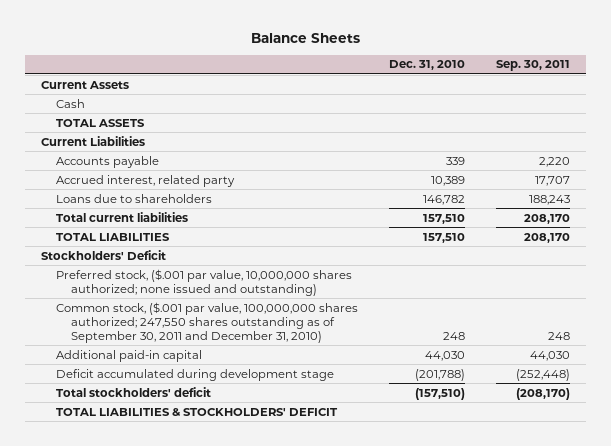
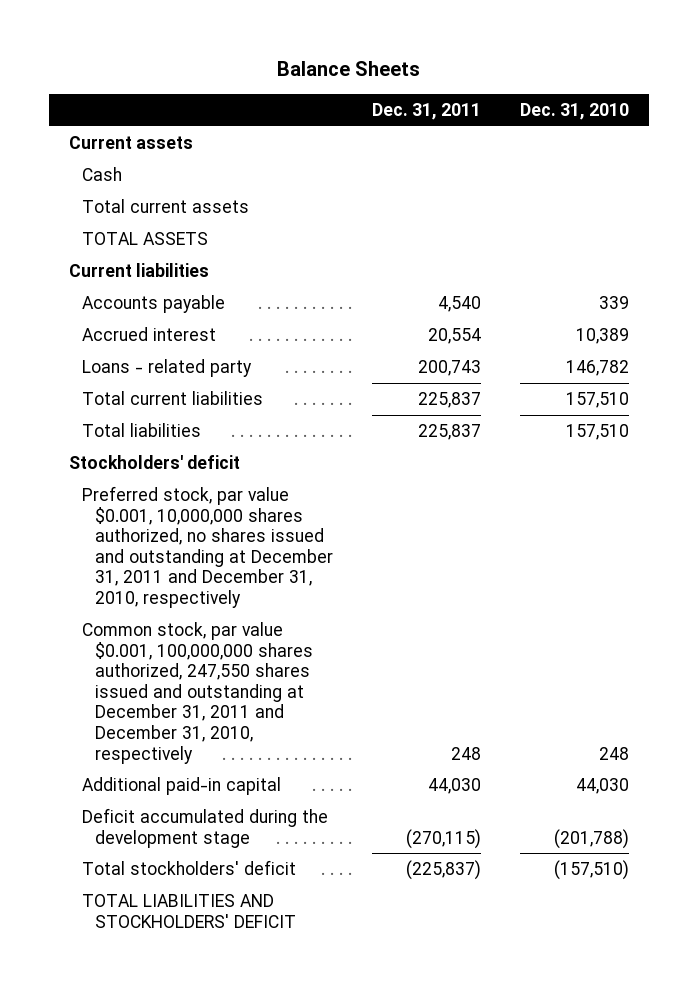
[496,60,571,72] Sep. 30, 2011 -> none
none -> [372,102,482,120] Dec. 31, 2011
[40,80,129,89] Current Assets -> [68,136,193,150] Current assets
none -> [81,199,249,214] Total current assets
[40,135,145,146] Current Liabilities -> [68,263,209,278] Current liabilities
[55,174,235,187] Accrued interest, related party -> [81,327,216,342] Accrued interest
[55,193,212,203] Loans due to shareholders -> [81,359,252,378] Loans - related party
[55,232,170,241] TOTAL LIABILITIES -> [81,423,201,438] Total liabilities
[40,249,166,260] Stockholders' Deficit -> [68,455,240,470] Stockholders' deficit
[55,268,352,296] Preferred stock, ($.001 par value, 10,000,000 shares authorized; none issued and outstanding) -> [81,486,333,608] Preferred stock, par value $0.001, 10,000,000 shares authorized, no shares issued and outstanding at December 31, 2011 and December 31, 2010, respectively
[55,301,358,343] Common stock, ($.001 par value, 100,000,000 shares authorized; 247,550 shares outstanding as of September 30, 2011 and December 31, 2010) -> [81,622,313,764] Common stock, par value $0.001, 100,000,000 shares authorized, 247,550 shares issued and outstanding at December 31, 2011 and December 31, 2010, respectively
[55,368,334,381] Deficit accumulated during development stage -> [81,808,328,848] Deficit accumulated during the development stage
[55,407,338,416] TOTAL LIABILITIES & STOCKHOLDERS' DEFICIT -> [81,894,296,928] TOTAL LIABILITIES AND STOCKHOLDERS' DEFICIT

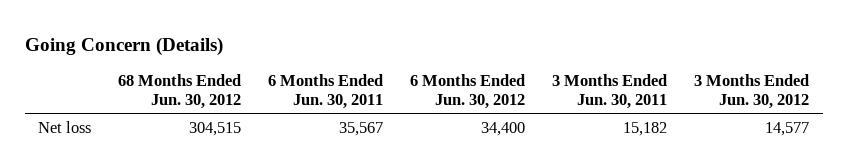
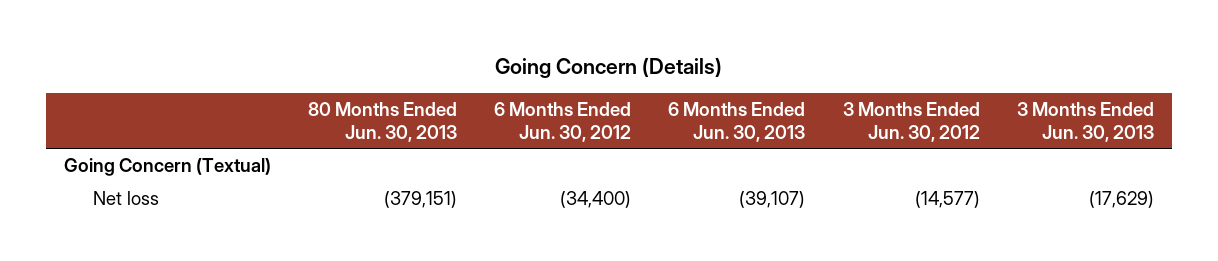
[118,73,242,110] 68 Months Ended Jun. 30, 2012 -> none
[268,73,384,110] 6 Months Ended Jun. 30, 2011 -> none
[552,73,668,110] 3 Months Ended Jun. 30, 2011 -> none
none -> [308,101,458,142] 80 Months Ended Jun. 30, 2013
none -> [668,101,806,142] 6 Months Ended Jun. 30, 2013
none -> [1016,101,1154,142] 3 Months Ended Jun. 30, 2013
none -> [64,158,272,177] Going Concern (Textual)
[481,121,526,136] 34,400 -> [560,191,632,209] (34,400)
[765,121,810,136] 14,577 -> [914,191,980,209] (14,577)

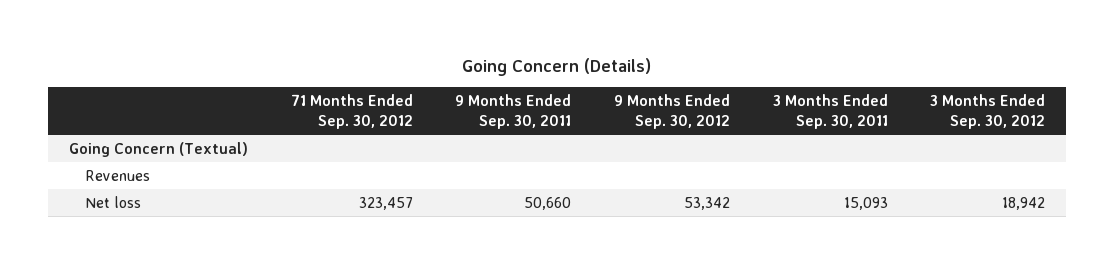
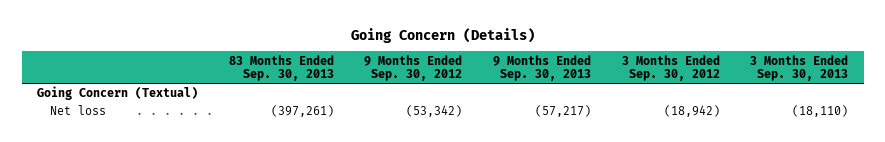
[290,94,413,129] 71 Months Ended Sep. 30, 2012 -> none
[455,94,572,129] 9 Months Ended Sep. 30, 2011 -> none
[772,94,888,129] 3 Months Ended Sep. 30, 2011 -> none
none -> [228,54,334,82] 83 Months Ended Sep. 30, 2013
none -> [492,54,591,82] 9 Months Ended Sep. 30, 2013
none -> [750,54,849,82] 3 Months Ended Sep. 30, 2013
[84,169,150,181] Revenues -> none
[683,196,730,210] 53,342 -> [406,105,463,118] (53,342)
[1002,196,1046,210] 18,942 -> [663,105,720,118] (18,942)

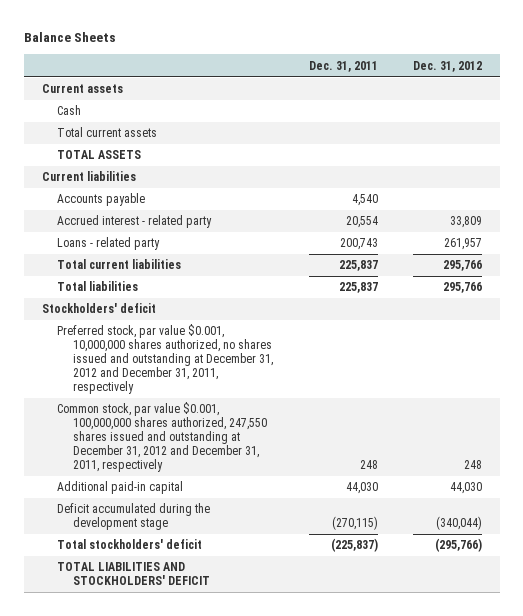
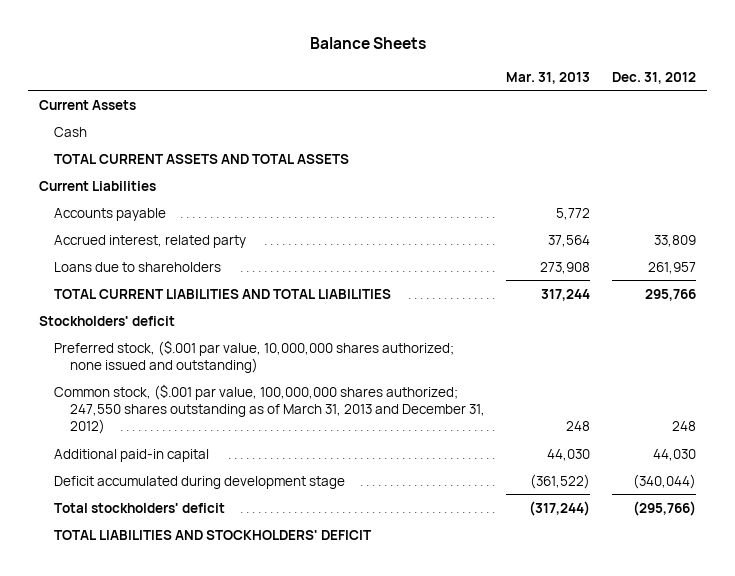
[308,60,378,72] Dec. 31, 2011 -> none
none -> [506,71,591,84] Mar. 31, 2013
[41,84,123,94] Current assets -> [39,99,137,110] Current Assets
[57,127,158,138] Total current assets -> none
[57,150,142,160] TOTAL ASSETS -> [54,153,350,164] TOTAL CURRENT ASSETS AND TOTAL ASSETS
[41,171,136,182] Current liabilities -> [39,180,157,191] Current Liabilities
[57,259,182,270] Total current liabilities -> none
[57,215,213,229] Accrued interest - related party -> [54,234,247,248] Accrued interest, related party
[57,237,161,251] Loans - related party -> [54,261,222,272] Loans due to shareholders
[57,281,139,292] Total liabilities -> [54,288,392,299] TOTAL CURRENT LIABILITIES AND TOTAL LIABILITIES
[57,324,274,394] Preferred stock, par value $0.001, 10,000,000 shares authorized, no shares issued and outstanding at December 31, 2012 and December 31, 2011, respectively -> [54,339,455,373] Preferred stock, ($.001 par value, 10,000,000 shares authorized; none issued and outstanding)
[57,402,268,472] Common stock, par value $0.001, 100,000,000 shares authorized, 247,550 shares issued and outstanding at December 31, 2012 and December 31, 2011, respectively -> [54,383,485,435] Common stock, ($.001 par value, 100,000,000 shares authorized; 247,550 shares outstanding as of March 31, 2013 and December 31, 2012)
[57,503,211,531] Deficit accumulated during the development stage -> [54,475,346,489] Deficit accumulated during development stage

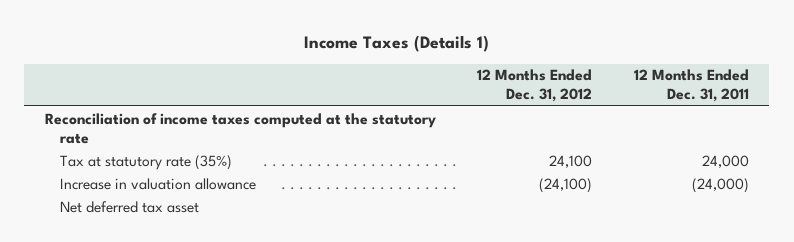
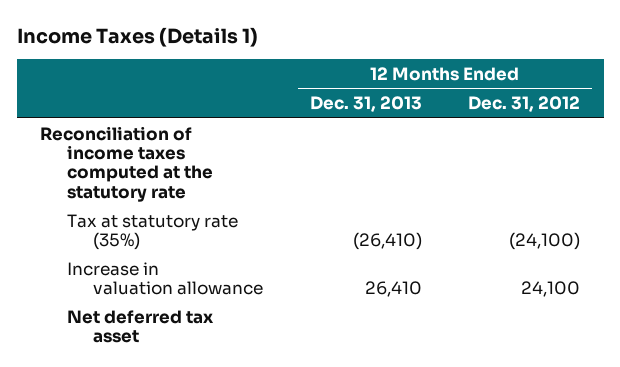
[633,69,749,103] 12 Months Ended Dec. 31, 2011 -> none
none -> [309,96,422,113] Dec. 31, 2013
[549,154,593,168] 24,100 -> [509,232,581,251] (24,100)
[539,177,593,193] (24,100) -> [521,281,581,298] 24,100

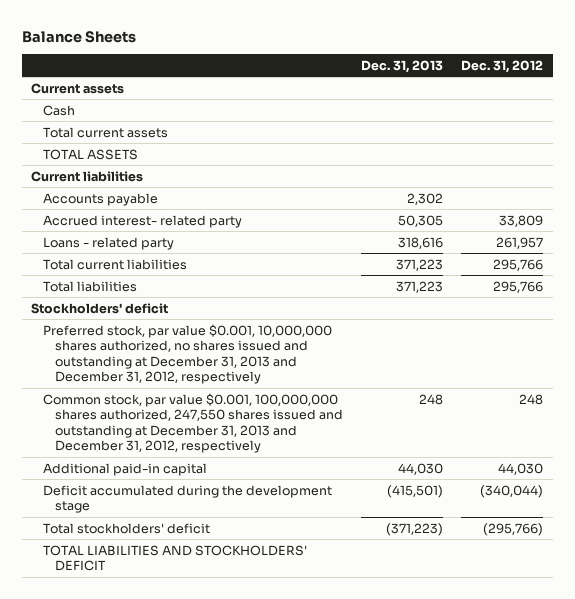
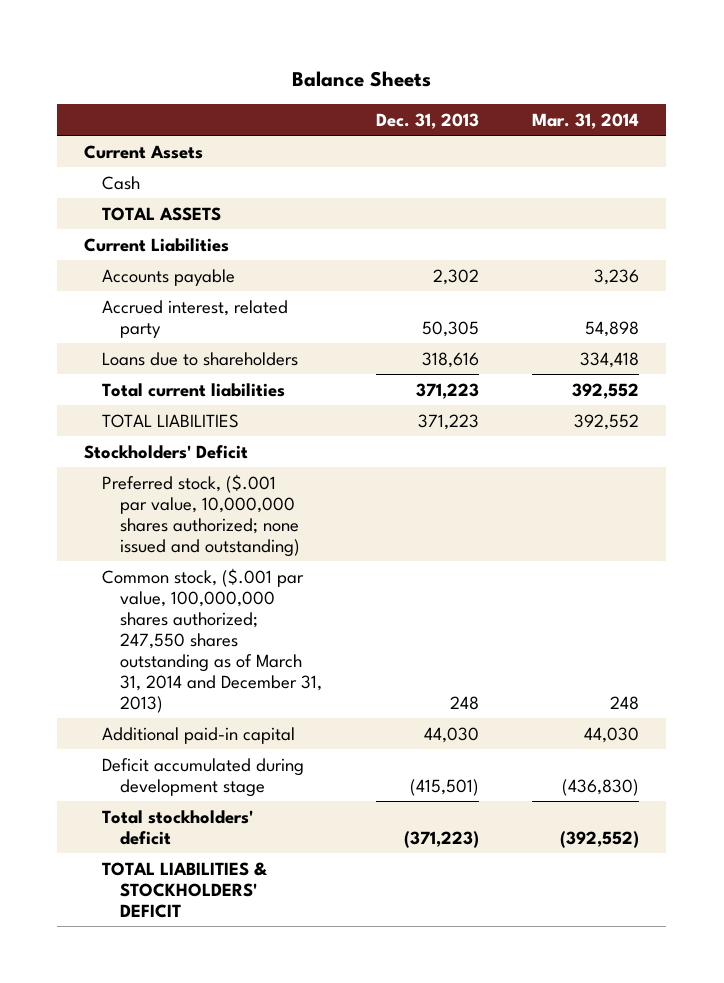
[461,59,544,73] Dec. 31, 2012 -> none
none -> [532,112,640,129] Mar. 31, 2014
[31,82,125,94] Current assets -> [84,144,204,159] Current Assets
[43,126,169,138] Total current assets -> none
[31,170,144,182] Current liabilities -> [84,237,230,252] Current Liabilities
[43,214,243,228] Accrued interest- related party -> [102,299,289,338] Accrued interest, related party
[43,236,175,250] Loans - related party -> [102,351,299,366] Loans due to shareholders
[43,280,138,292] Total liabilities -> [102,413,240,428] TOTAL LIABILITIES
[31,302,169,314] Stockholders' deficit -> [84,444,249,459] Stockholders' Deficit
[43,323,333,385] Preferred stock, par value $0.001, 10,000,000 shares authorized, no shares issued and outstanding at December 31, 2013 and December 31, 2012, respectively -> [102,473,301,557] Preferred stock, ($.001 par value, 10,000,000 shares authorized; none issued and outstanding)
[43,392,343,454] Common stock, par value $0.001, 100,000,000 shares authorized, 247,550 shares issued and outstanding at December 31, 2013 and December 31, 2012, respectively -> [102,567,323,713] Common stock, ($.001 par value, 100,000,000 shares authorized; 247,550 shares outstanding as of March 31, 2014 and December 31, 2013)
[43,484,333,514] Deficit accumulated during the development stage -> [102,757,305,797] Deficit accumulated during development stage
[43,544,308,572] TOTAL LIABILITIES AND STOCKHOLDERS' DEFICIT -> [102,861,269,918] TOTAL LIABILITIES & STOCKHOLDERS' DEFICIT

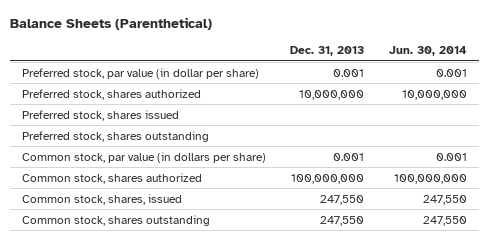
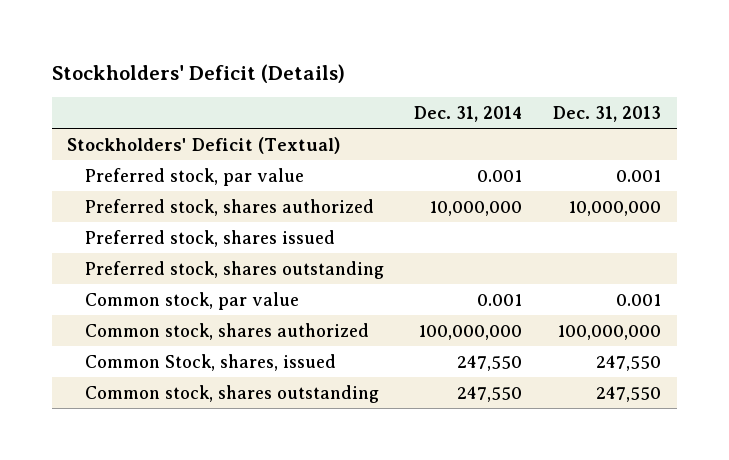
[9,16,212,30] Balance Sheets (Parenthetical) -> [51,63,345,83] Stockholders' Deficit (Details)
[389,46,468,57] Jun. 30, 2014 -> none
none -> [414,106,523,123] Dec. 31, 2014
none -> [67,136,341,154] Stockholders' Deficit (Textual)
[21,67,259,79] Preferred stock, par value (in dollar per share) -> [84,167,304,186] Preferred stock, par value
[21,151,266,163] Common stock, par value (in dollars per share) -> [84,291,299,310] Common stock, par value
[21,193,182,205] Common stock, shares, issued -> [84,353,336,371] Common Stock, shares, issued

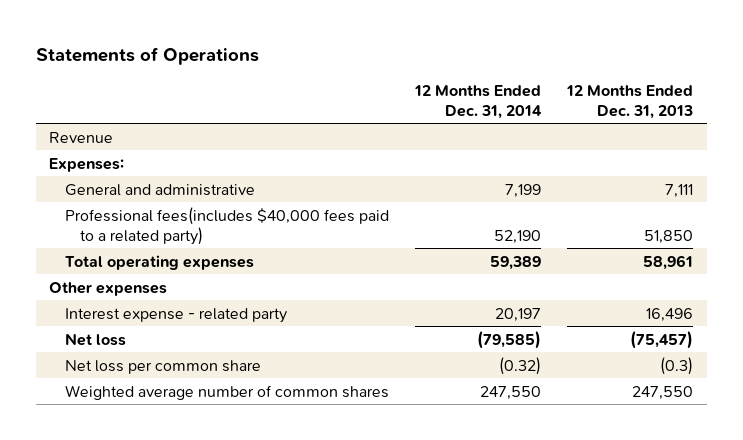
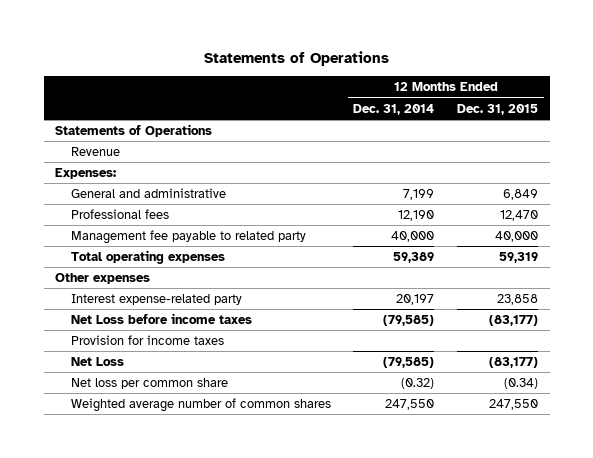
[566,84,694,119] 12 Months Ended Dec. 31, 2013 -> none
none -> [457,103,539,115] Dec. 31, 2015
none -> [55,124,213,138] Statements of Operations
[64,206,389,245] Professional fees(includes $40,000 fees paid to a related party) -> [70,209,169,220] Professional fees
[494,229,542,244] 52,190 -> [398,210,435,222] 12,190
none -> [70,230,306,245] Management fee payable to related party
[64,307,287,323] Interest expense - related party -> [70,294,242,306] Interest expense-related party
none -> [70,313,252,325] Net Loss before income taxes
none -> [70,335,224,346] Provision for income taxes
[64,332,126,346] Net loss -> [70,357,124,367] Net Loss

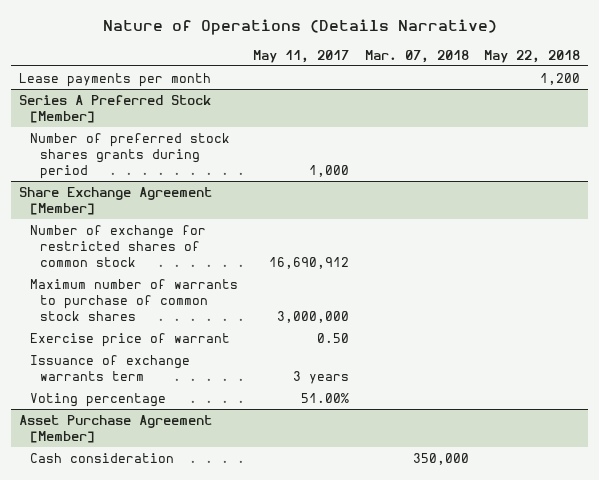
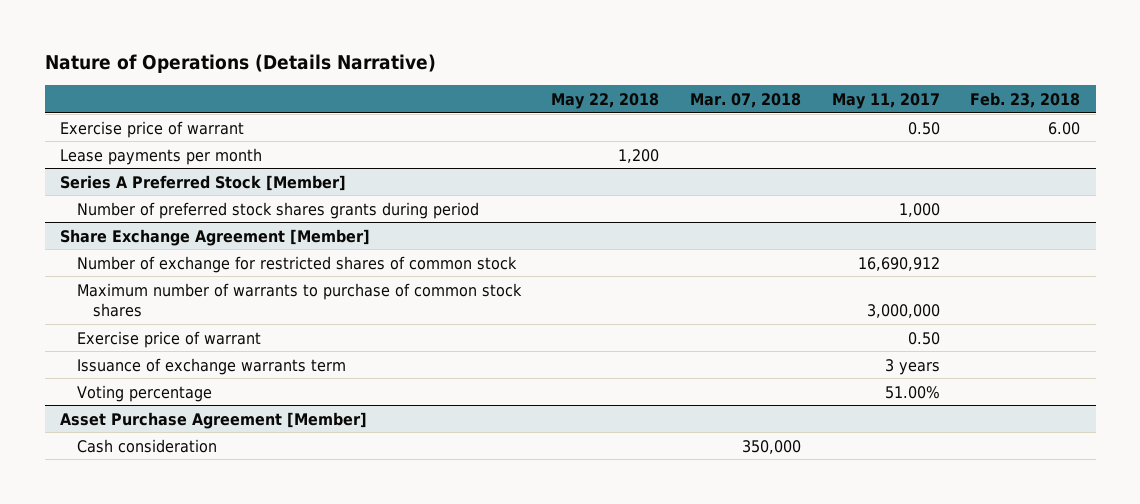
none -> [970,91,1081,108] Feb. 23, 2018
none -> [59,120,244,138] Exercise price of warrant

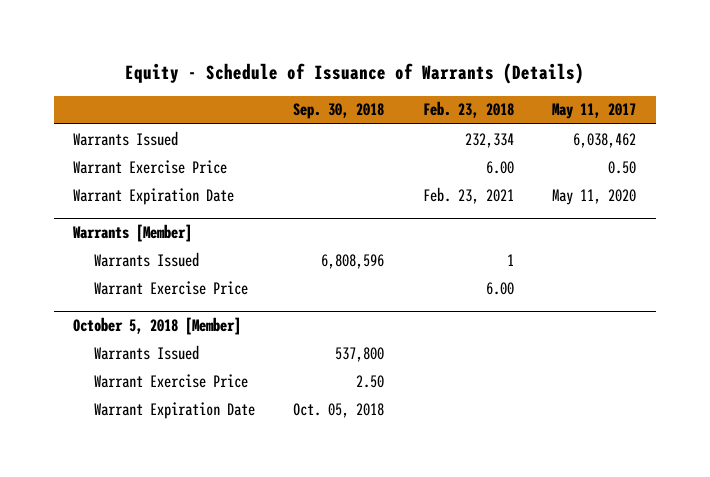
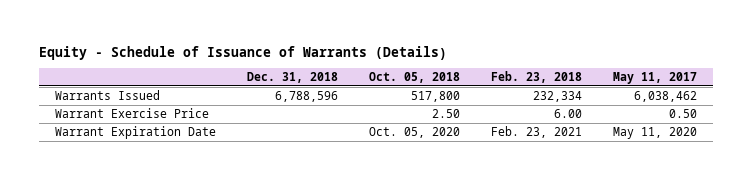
[293,103,385,120] Sep. 30, 2018 -> none
none -> [246,71,338,83] Dec. 31, 2018
none -> [369,71,461,83] Oct. 05, 2018
[73,224,193,243] Warrants [Member] -> none
[93,251,199,267] Warrants Issued -> none
[93,280,248,295] Warrant Exercise Price -> none
[73,317,242,336] October 5, 2018 [Member] -> none
[93,344,199,360] Warrants Issued -> none
[93,373,248,388] Warrant Exercise Price -> none
[93,401,255,419] Warrant Expiration Date -> none

